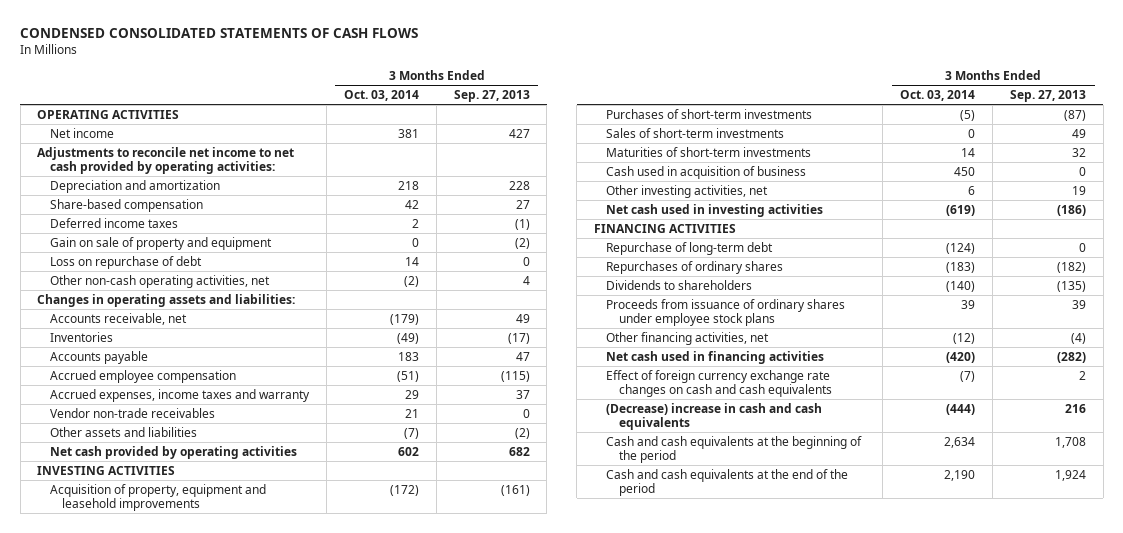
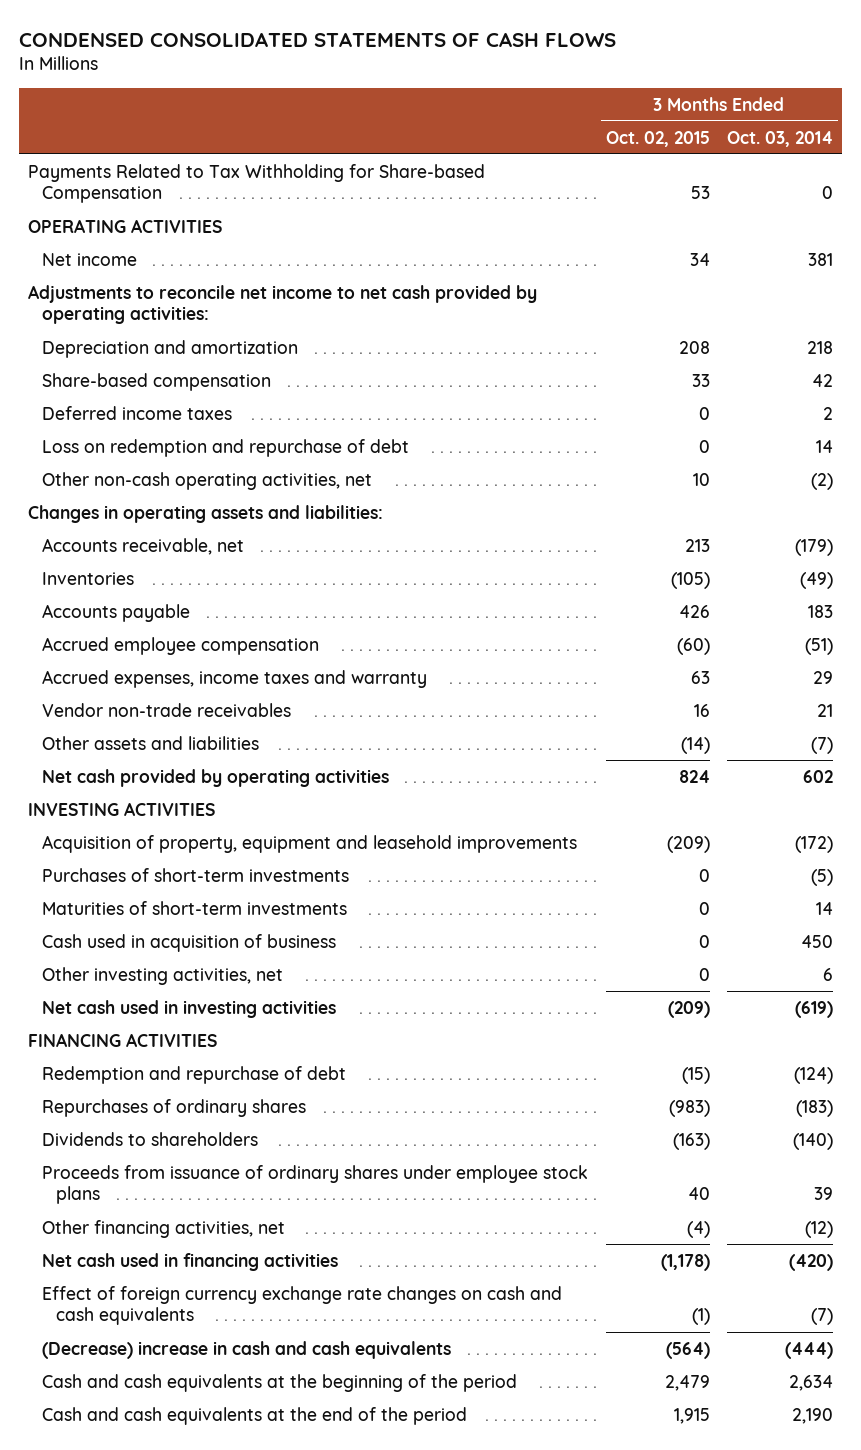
[453,89,530,102] Sep. 27, 2013 -> none
none -> [605,130,710,147] Oct. 02, 2015
none -> [28,163,486,204] Payments Related to Tax Withholding for Share-based Compensation
[49,236,272,250] Gain on sale of property and equipment -> none
[49,255,202,269] Loss on repurchase of debt -> [41,438,409,457] Loss on redemption and repurchase of debt
[606,127,785,138] Sales of short-term investments -> none
[606,241,774,255] Repurchase of long-term debt -> [41,1065,346,1084] Redemption and repurchase of debt

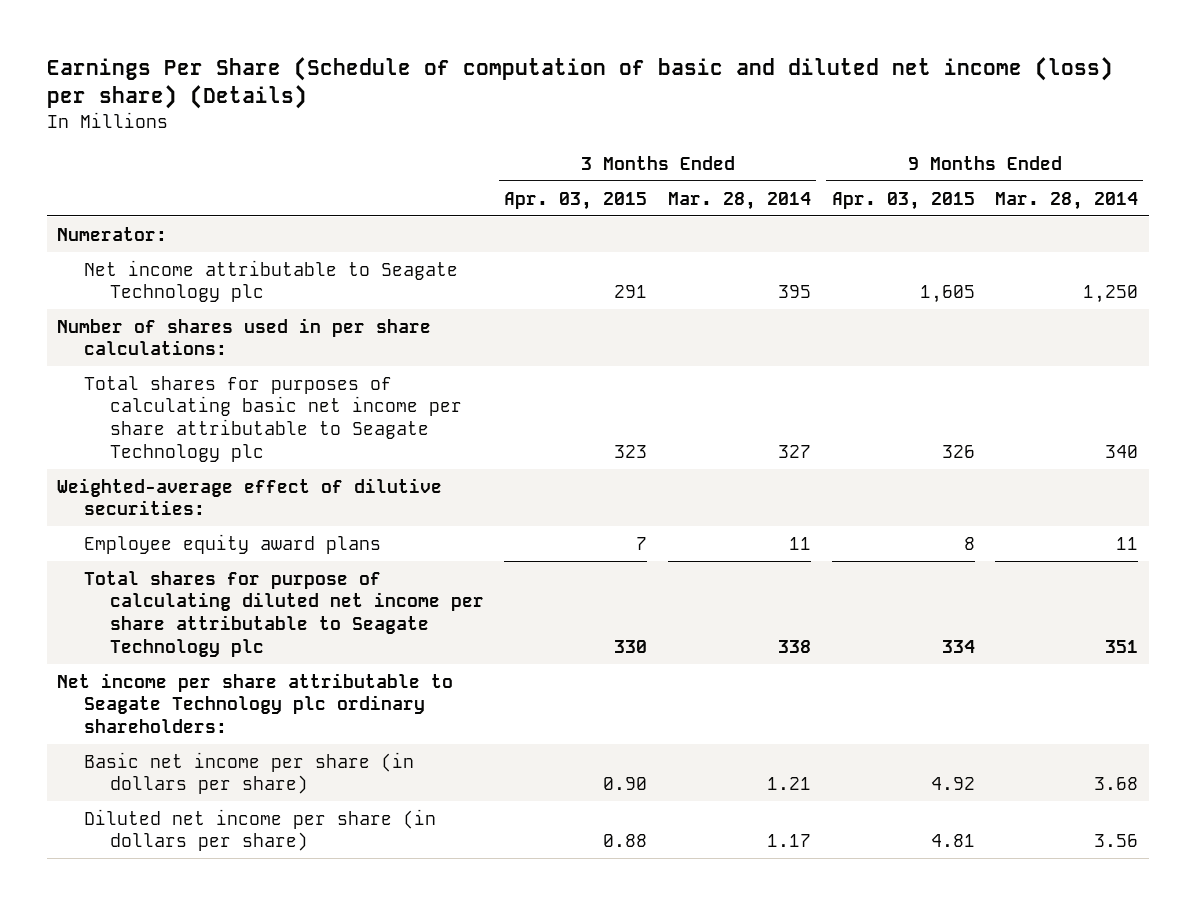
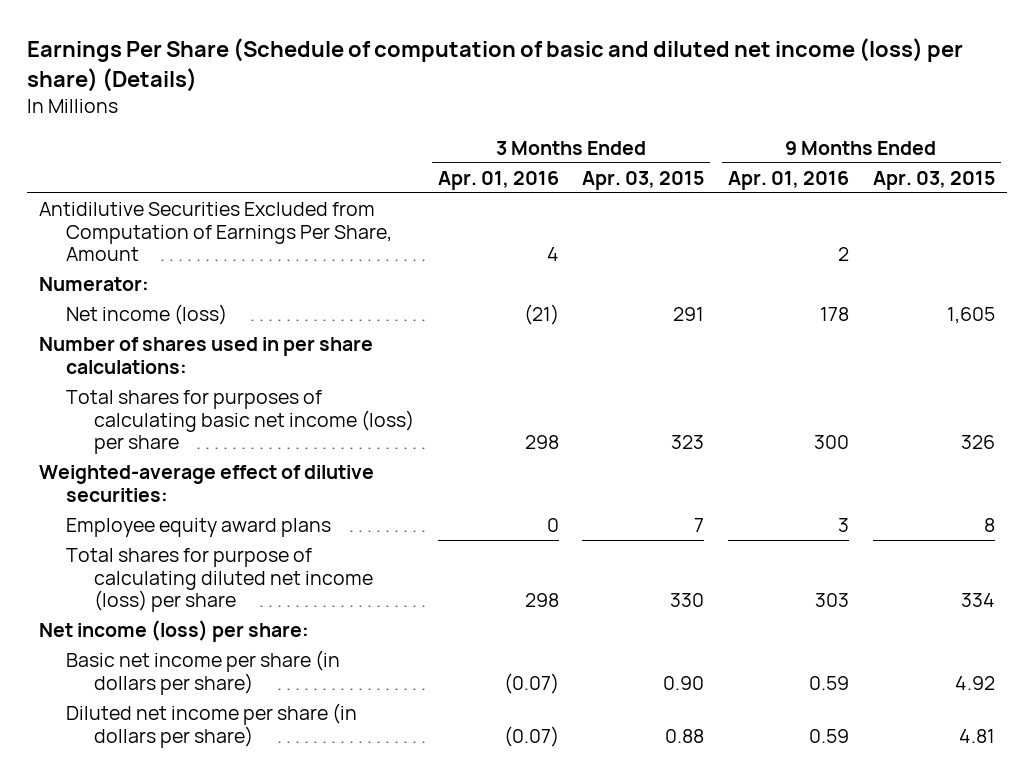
[668,191,812,210] Mar. 28, 2014 -> none
[995,191,1139,210] Mar. 28, 2014 -> none
none -> [437,170,559,190] Apr. 01, 2016
none -> [728,170,850,190] Apr. 01, 2016
none -> [39,202,393,262] Antidilutive Securities Excluded from Computation of Earnings Per Share, Amount
[83,259,458,303] Net income attributable to Seagate Technology plc -> [66,304,228,326] Net income (loss)
[83,375,462,462] Total shares for purposes of calculating basic net income per share attributable to Seagate Technology plc -> [66,390,414,455] Total shares for purposes of calculating basic net income (loss) per share
[83,570,484,657] Total shares for purpose of calculating diluted net income per share attributable to Seagate Technology plc -> [66,548,373,613] Total shares for purpose of calculating diluted net income (loss) per share
[57,672,454,734] Net income per share attributable to Seagate Technology plc ordinary shareholders: -> [39,620,310,643] Net income (loss) per share:

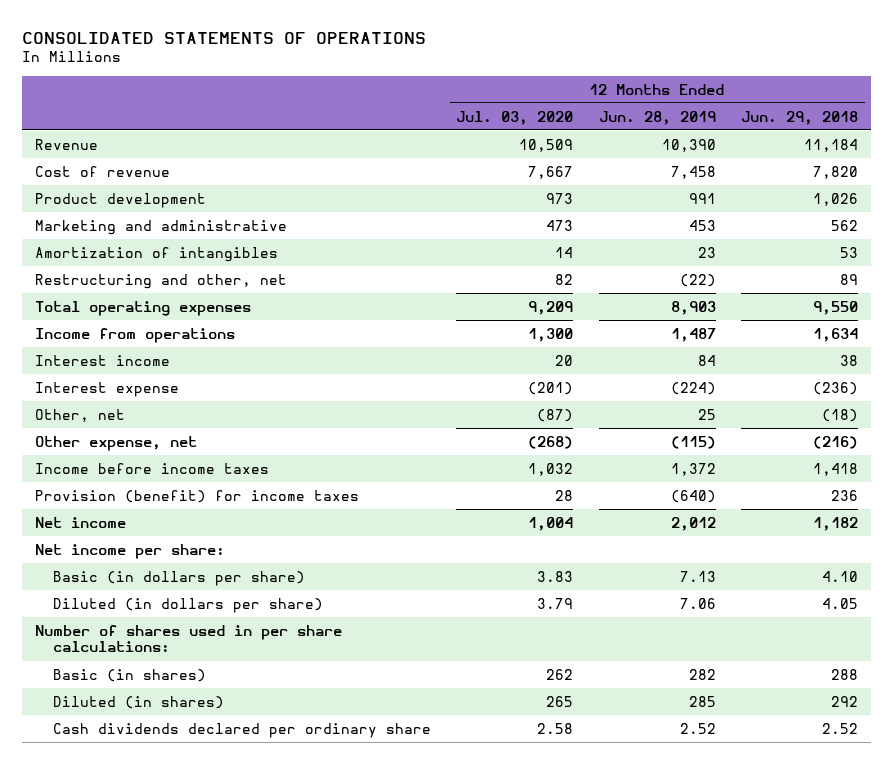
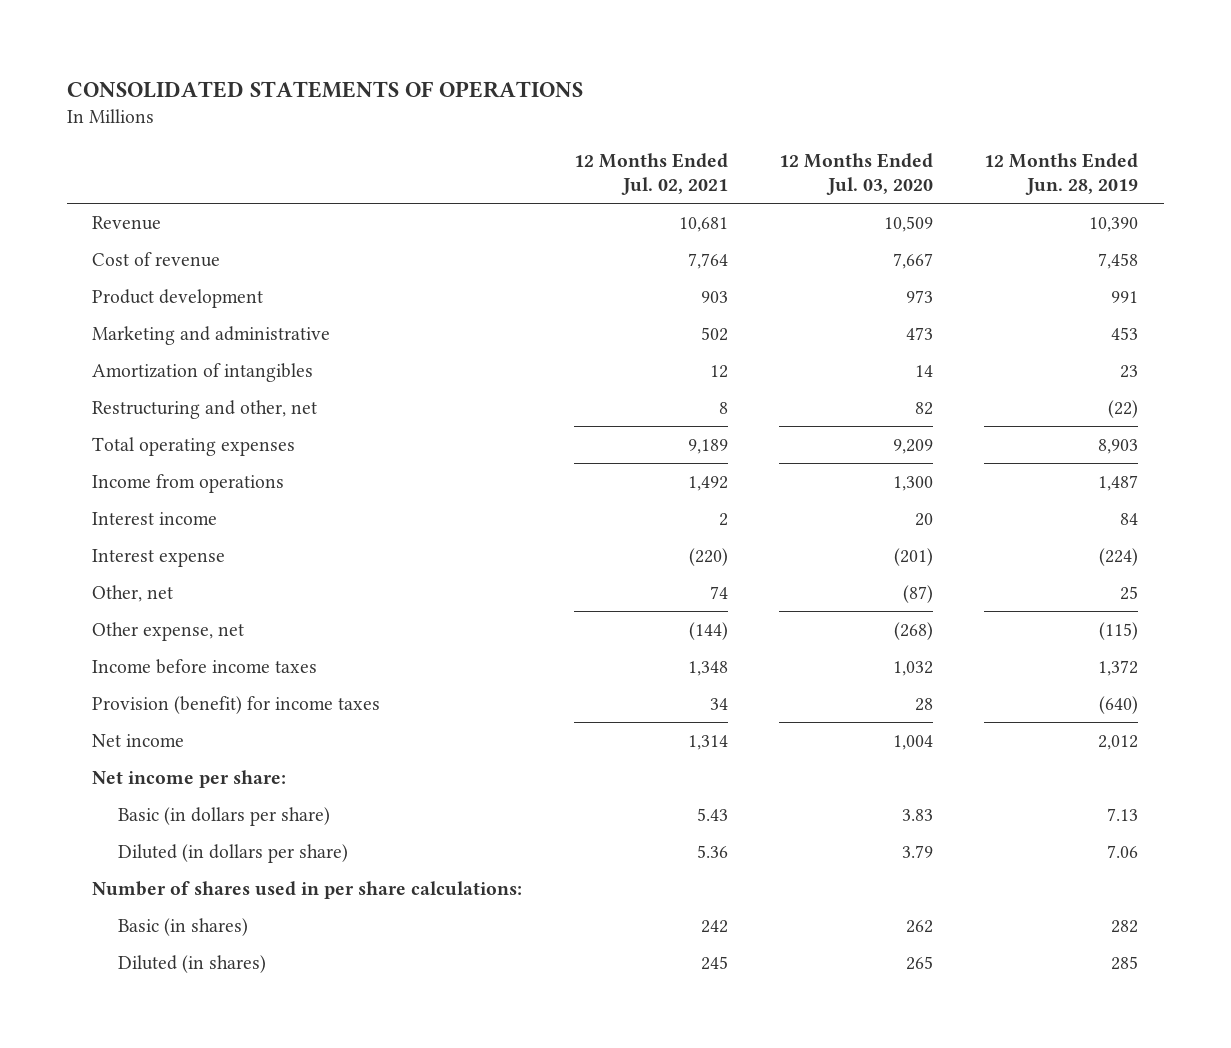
[741,110,859,125] Jun. 29, 2018 -> none
none -> [573,153,728,196] 12 Months Ended Jul. 02, 2021
[52,722,431,738] Cash dividends declared per ordinary share -> none

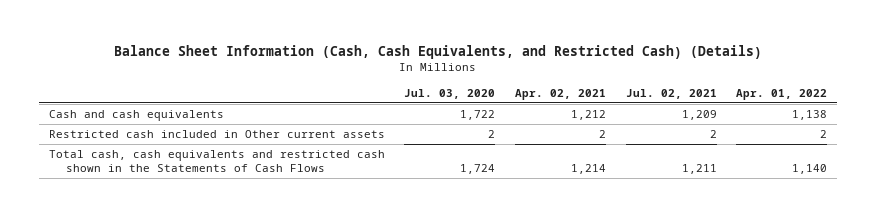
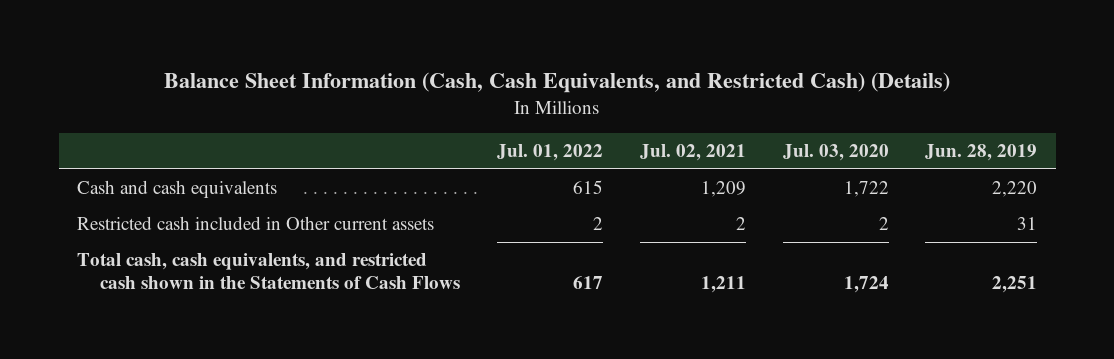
[515,88,607,100] Apr. 02, 2021 -> none
[736,88,828,100] Apr. 01, 2022 -> none
none -> [496,144,603,162] Jul. 01, 2022
none -> [925,144,1038,162] Jun. 28, 2019
[48,150,385,173] Total cash, cash equivalents and restricted cash shown in the Statements of Cash Flows -> [77,253,460,289] Total cash, cash equivalents, and restricted cash shown in the Statements of Cash Flows

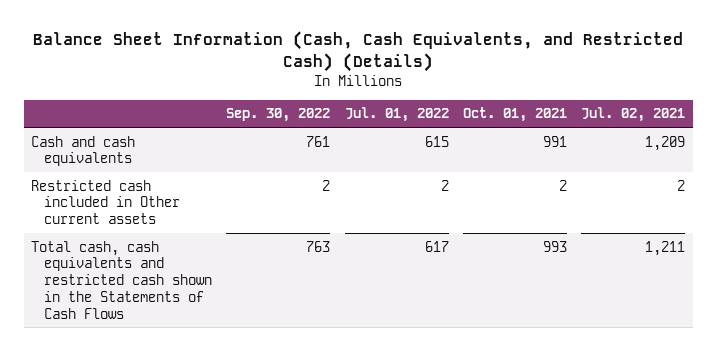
[782,144,889,162] Jul. 03, 2020 -> none
[925,144,1038,162] Jun. 28, 2019 -> none
none -> [226,108,331,123] Sep. 30, 2022
none -> [462,107,567,123] Oct. 01, 2021
[77,253,460,289] Total cash, cash equivalents, and restricted cash shown in the Statements of Cash Flows -> [30,240,212,319] Total cash, cash equivalents and restricted cash shown in the Statements of Cash Flows

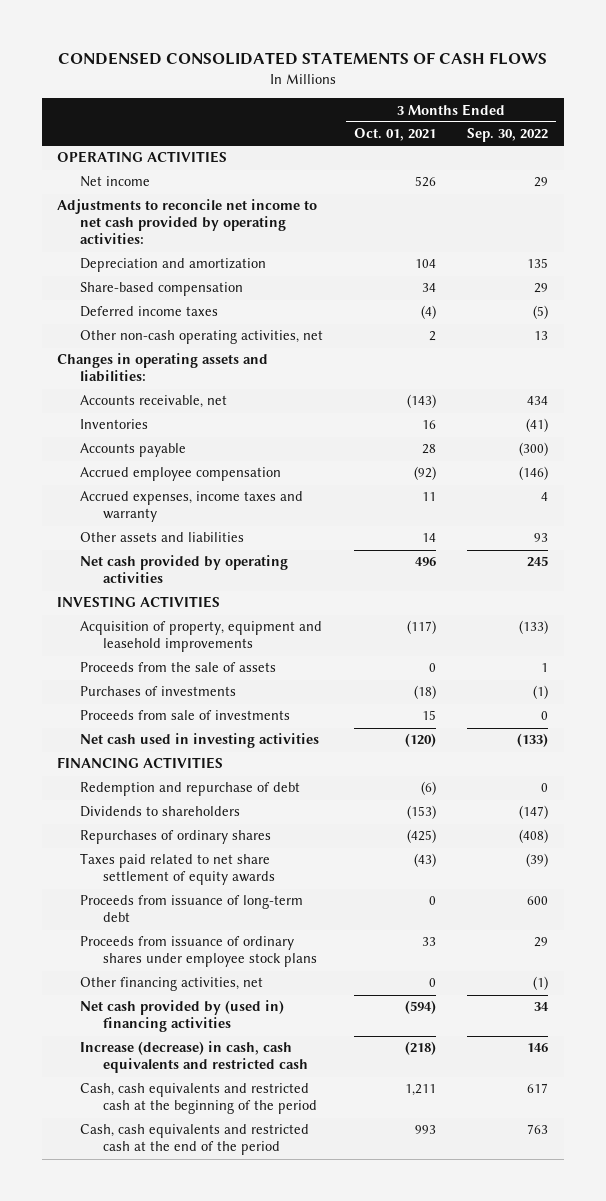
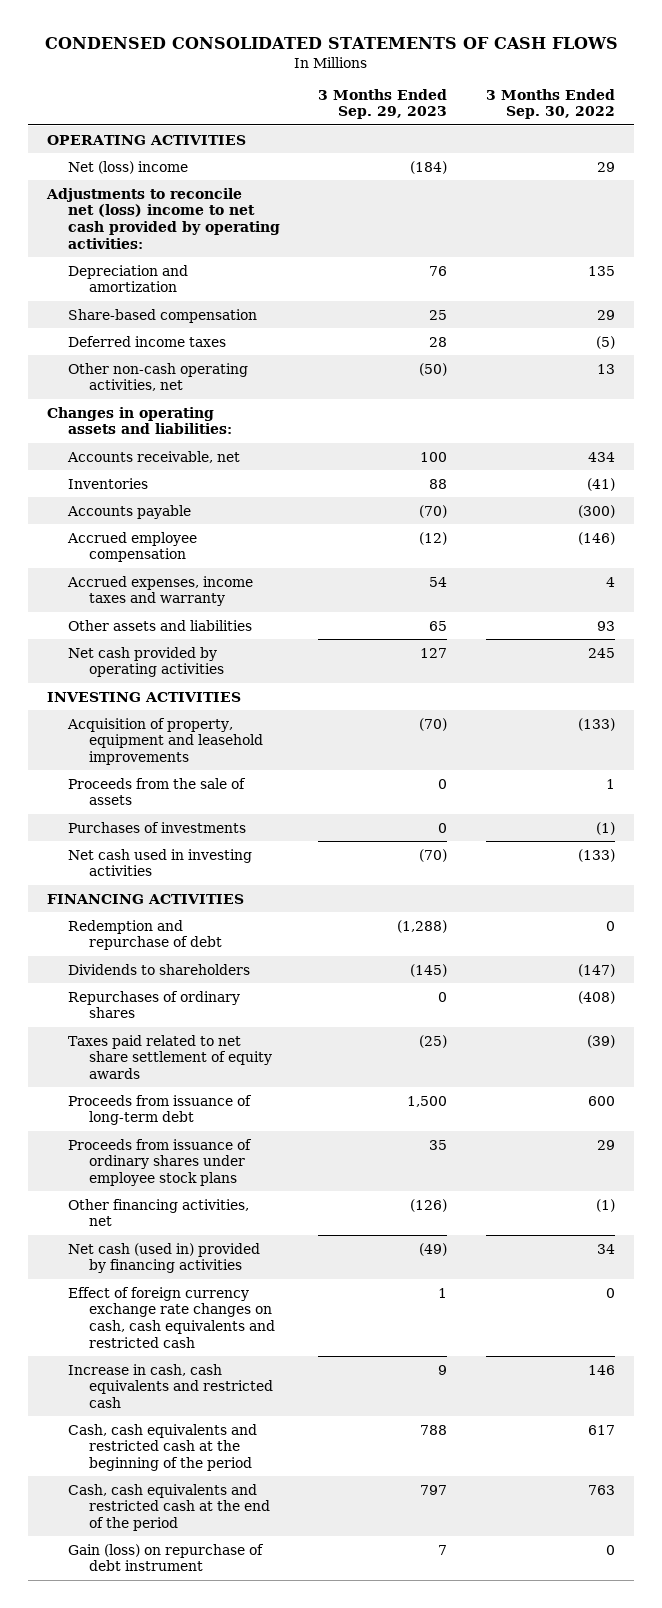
[354,128,437,142] Oct. 01, 2021 -> none
none -> [318,88,448,120] 3 Months Ended Sep. 29, 2023
[80,176,151,188] Net income -> [67,160,188,174] Net (loss) income
[57,199,318,245] Adjustments to reconcile net income to net cash provided by operating activities: -> [46,187,280,249] Adjustments to reconcile net (loss) income to net cash provided by operating activities:
[80,710,291,721] Proceeds from sale of investments -> none
[80,1000,285,1033] Net cash provided by (used in) financing activities -> [67,1242,260,1274] Net cash (used in) provided by financing activities
none -> [67,1286,275,1348] Effect of foreign currency exchange rate changes on cash, cash equivalents and restricted cash
[80,1041,308,1074] Increase (decrease) in cash, cash equivalents and restricted cash -> [67,1363,273,1408] Increase in cash, cash equivalents and restricted cash
none -> [67,1543,264,1572] Gain (loss) on repurchase of debt instrument

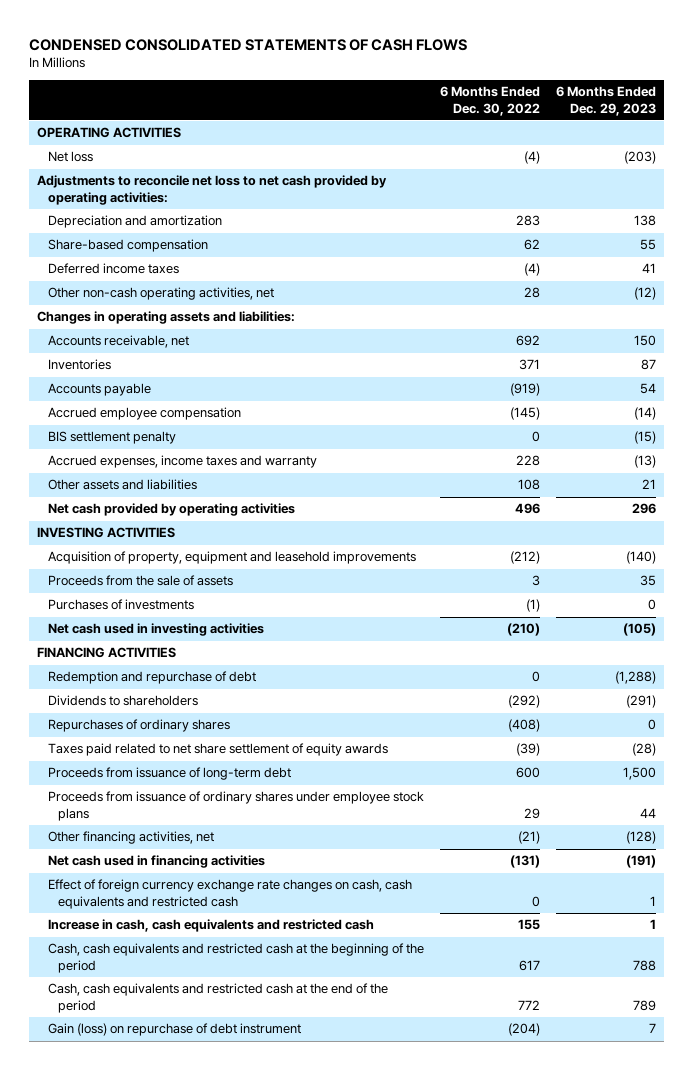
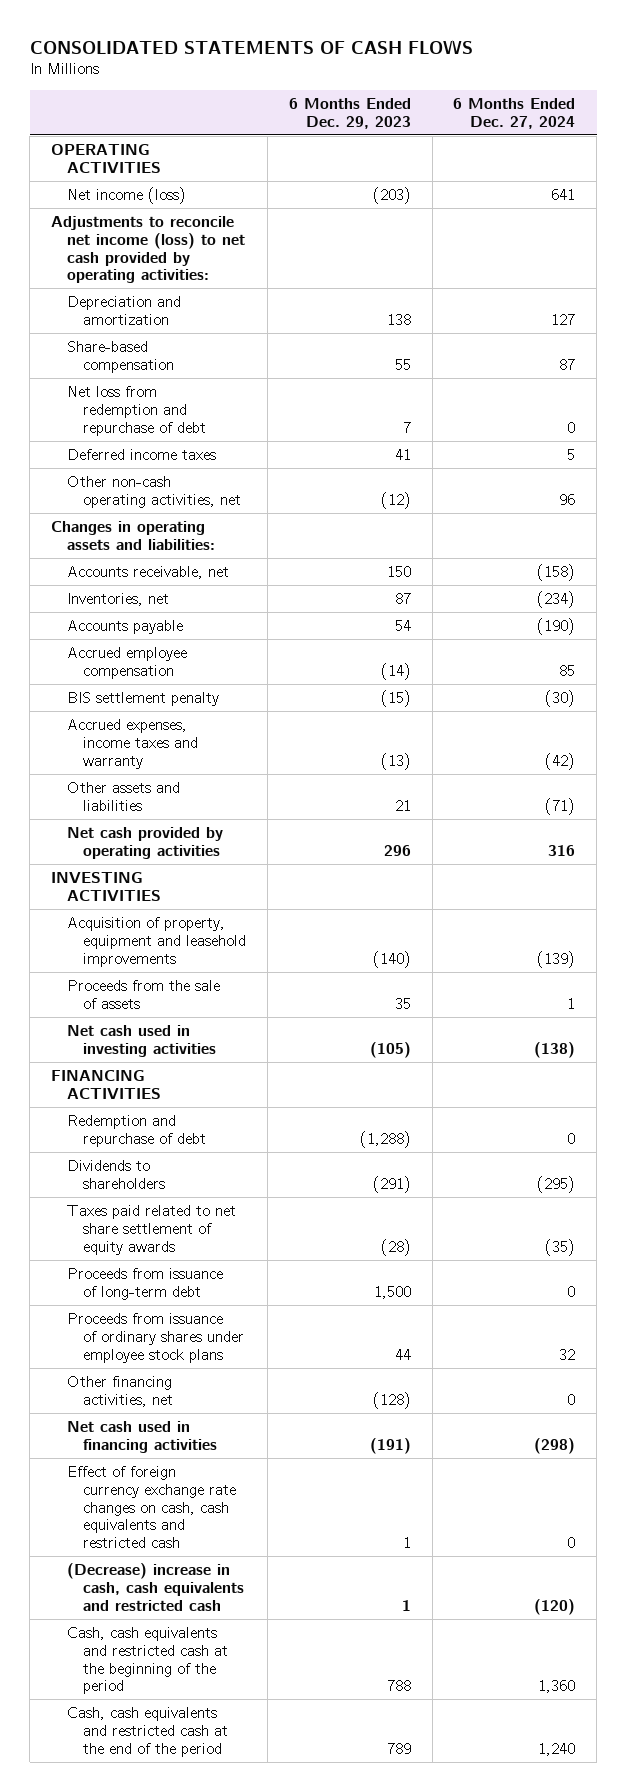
[29,38,468,51] CONDENSED CONSOLIDATED STATEMENTS OF CASH FLOWS -> [29,38,473,54] CONSOLIDATED STATEMENTS OF CASH FLOWS
[439,86,540,116] 6 Months Ended Dec. 30, 2022 -> none
none -> [453,97,576,129] 6 Months Ended Dec. 27, 2024
[47,151,93,163] Net loss -> [67,186,187,204] Net income (loss)
[37,175,388,205] Adjustments to reconcile net loss to net cash provided by operating activities: -> [50,215,246,284] Adjustments to reconcile net income (loss) to net cash provided by operating activities:
none -> [67,385,207,436] Net loss from redemption and repurchase of debt
[47,359,111,371] Inventories -> [67,592,170,606] Inventories, net
[47,599,194,611] Purchases of investments -> none
[47,719,230,733] Repurchases of ordinary shares -> none
[47,919,374,933] Increase in cash, cash equivalents and restricted cash -> [67,1562,245,1611] (Decrease) increase in cash, cash equivalents and restricted cash
[47,1023,301,1037] Gain (loss) on repurchase of debt instrument -> none

